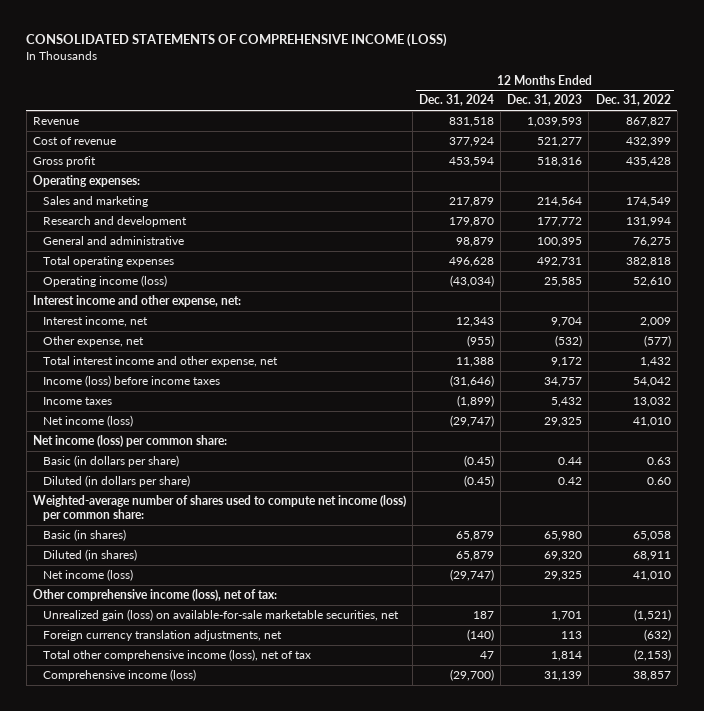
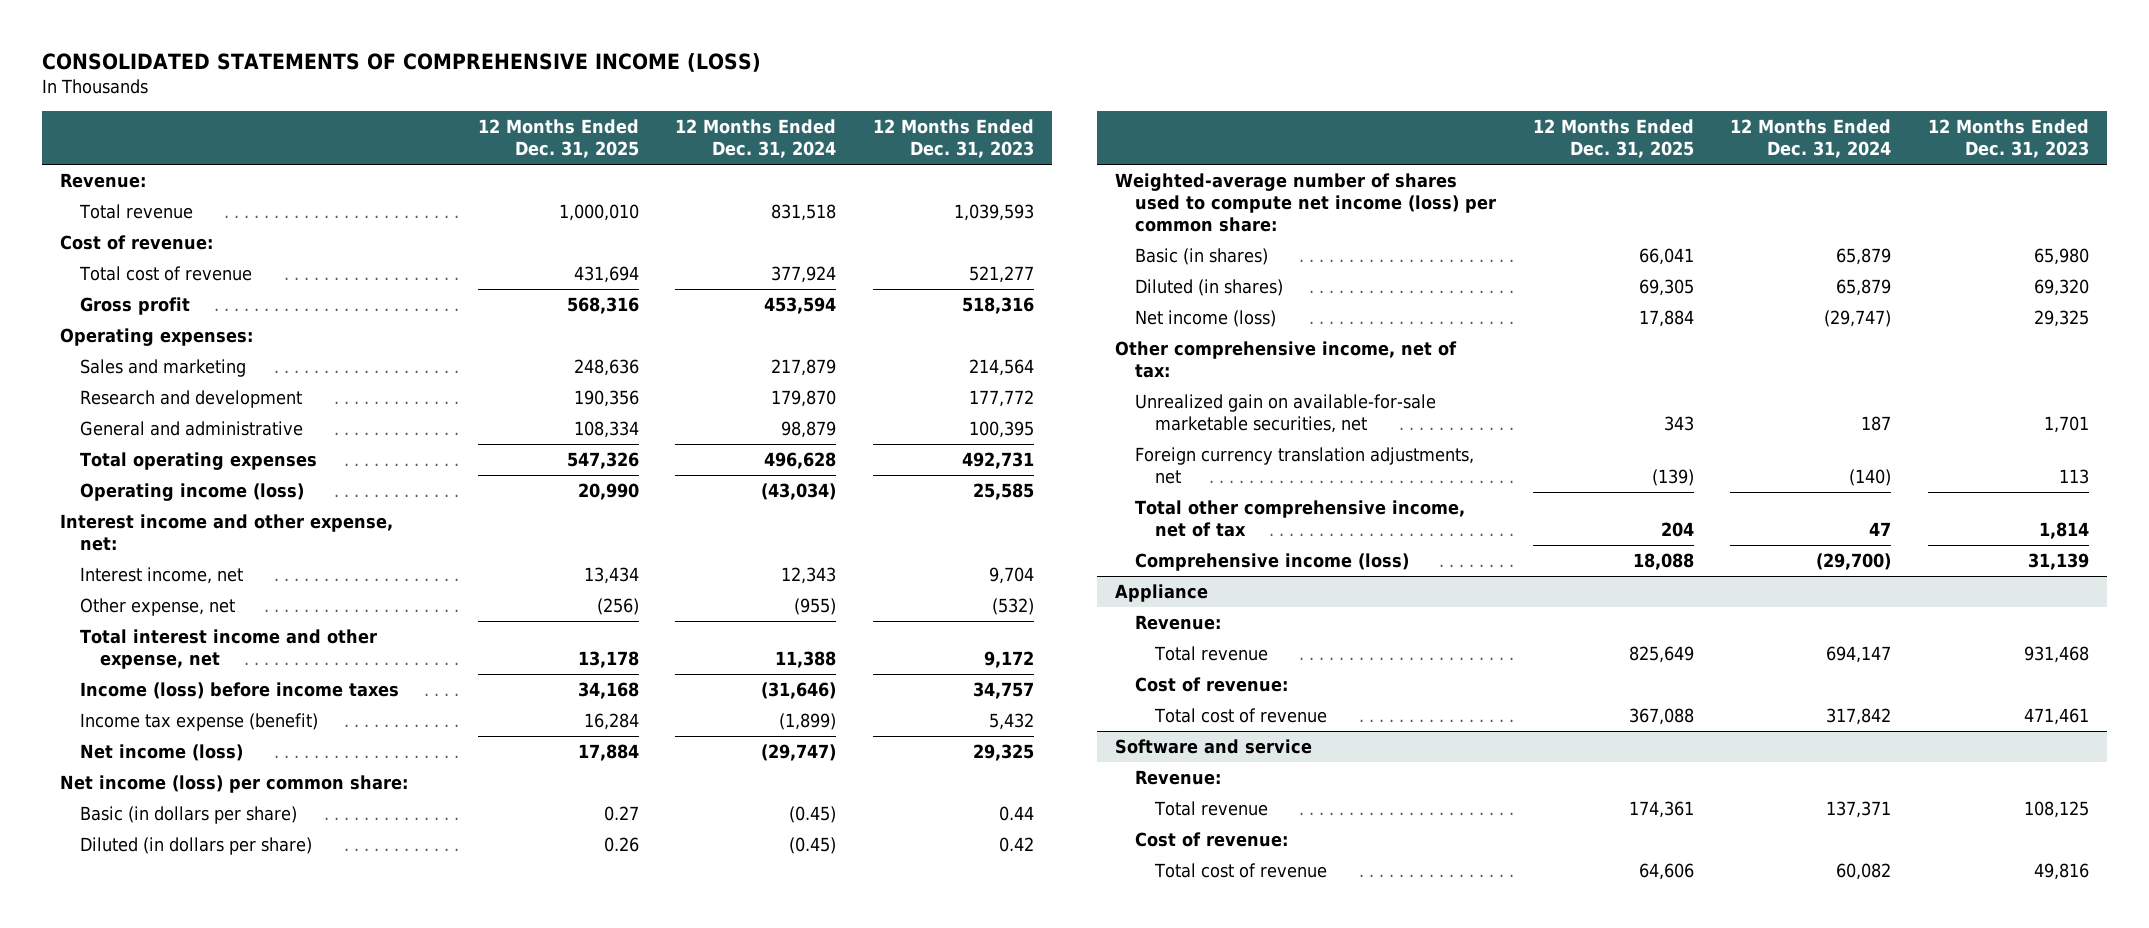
[595,94,671,107] Dec. 31, 2022 -> none
none -> [477,118,639,159] 12 Months Ended Dec. 31, 2025
none -> [60,172,147,188] Revenue:
[32,116,79,125] Revenue -> [79,203,194,219] Total revenue
none -> [60,234,214,250] Cost of revenue:
[32,136,116,145] Cost of revenue -> [79,265,253,281] Total cost of revenue
[43,396,113,405] Income taxes -> [80,712,319,731] Income tax expense (benefit)
[32,588,277,601] Other comprehensive income (loss), net of tax: -> [1114,340,1457,379] Other comprehensive income, net of tax:
[43,608,400,621] Unrealized gain (loss) on available-for-sale marketable securities, net -> [1134,393,1436,434] Unrealized gain on available-for-sale marketable securities, net
[43,648,312,661] Total other comprehensive income (loss), net of tax -> [1134,499,1465,538] Total other comprehensive income, net of tax
none -> [1114,583,1208,602] Appliance
none -> [1134,614,1221,630] Revenue:
none -> [1153,645,1268,661] Total revenue
none -> [1134,676,1288,692] Cost of revenue:
none -> [1153,707,1327,723] Total cost of revenue
none -> [1114,738,1312,754] Software and service
none -> [1134,769,1221,785] Revenue:
none -> [1153,800,1268,816] Total revenue
none -> [1134,831,1288,847] Cost of revenue:
none -> [1153,862,1327,878] Total cost of revenue

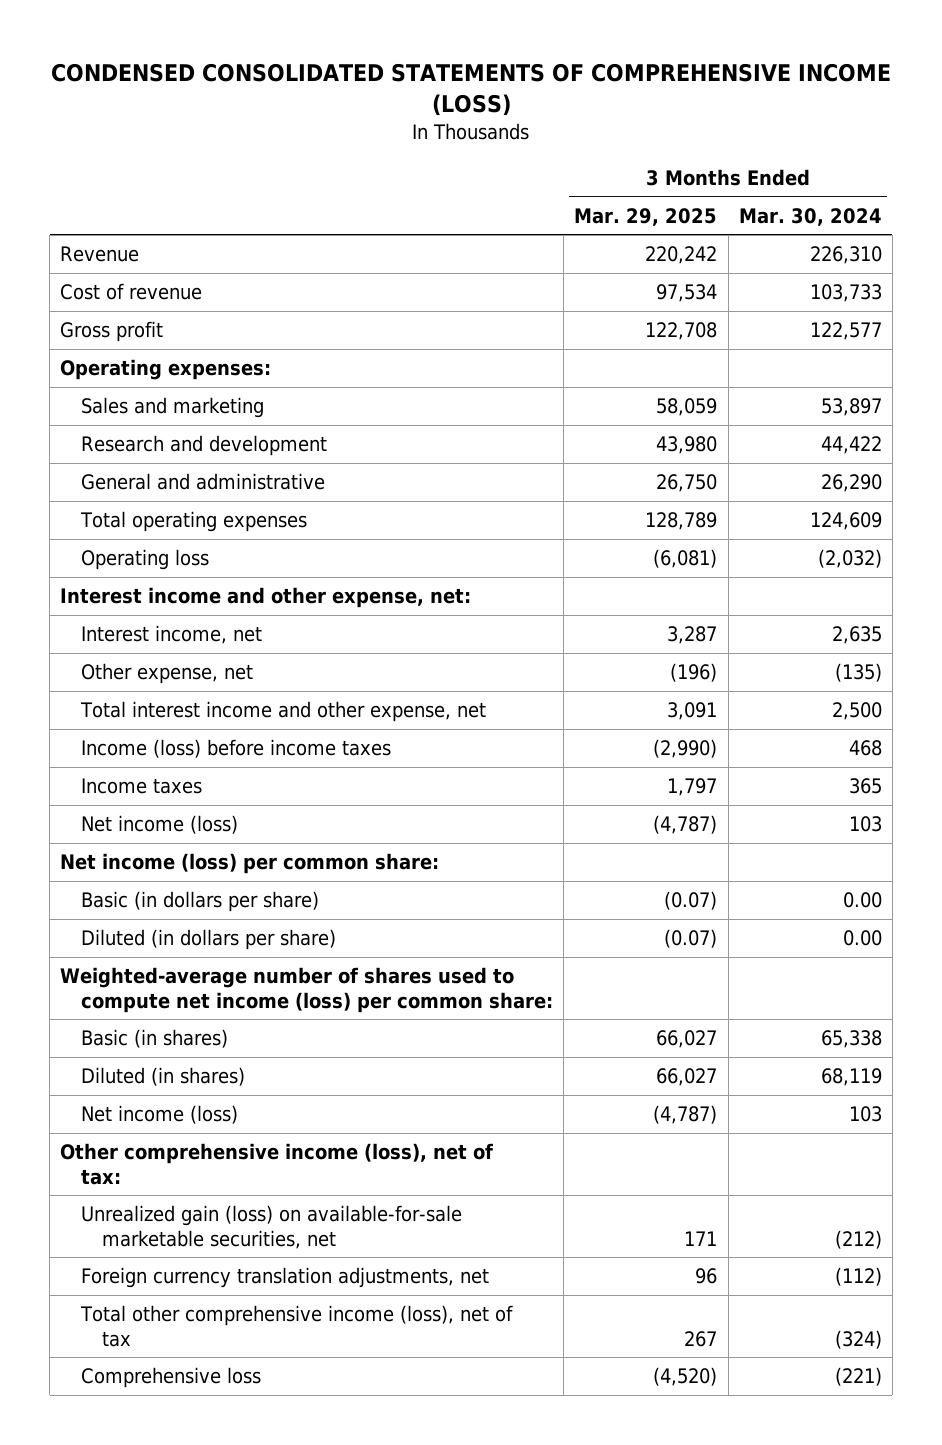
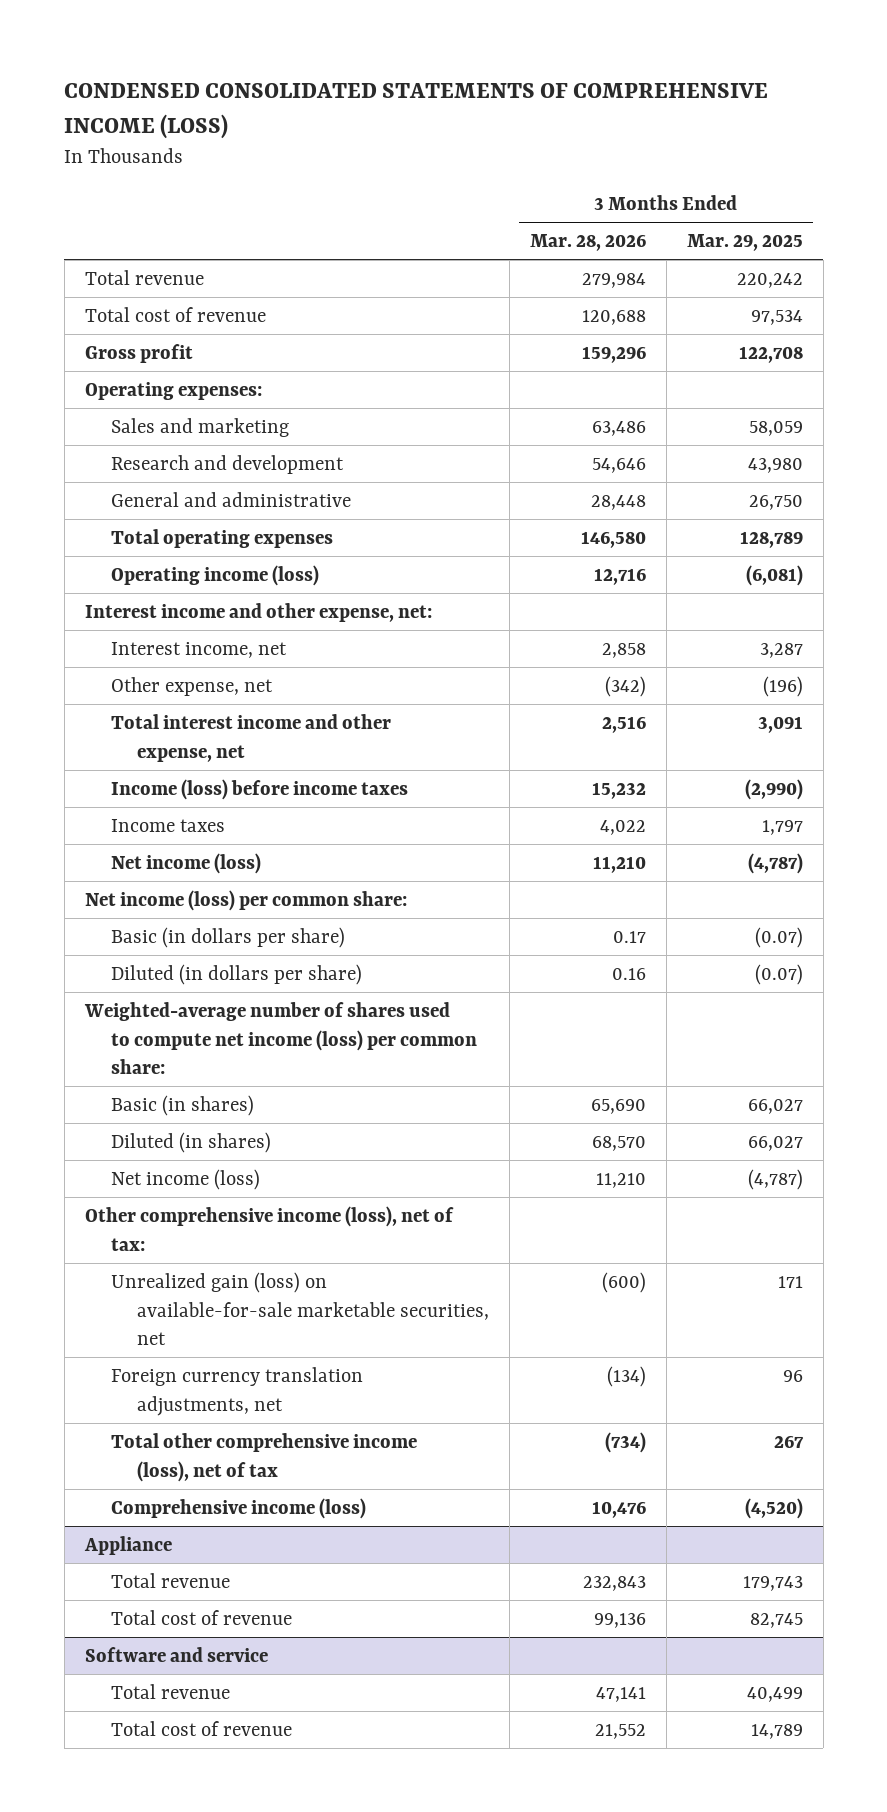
[738,207,882,226] Mar. 30, 2024 -> none
none -> [529,233,646,251] Mar. 28, 2026
[60,246,140,263] Revenue -> [84,269,204,285] Total revenue
[60,283,203,301] Cost of revenue -> [84,306,266,322] Total cost of revenue
[81,549,210,571] Operating loss -> [110,564,319,586] Operating income (loss)
[81,1367,262,1389] Comprehensive loss -> [110,1497,366,1519] Comprehensive income (loss)
none -> [83,1535,172,1555] Appliance
none -> [110,1572,230,1588] Total revenue
none -> [110,1609,292,1625] Total cost of revenue
none -> [84,1646,268,1662] Software and service
none -> [110,1683,230,1699] Total revenue
none -> [110,1720,292,1736] Total cost of revenue

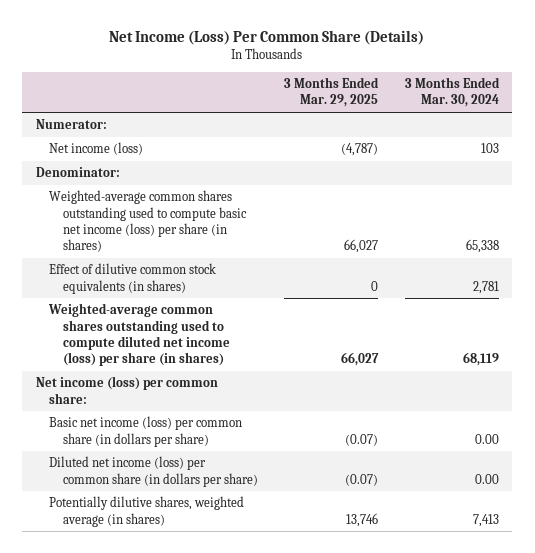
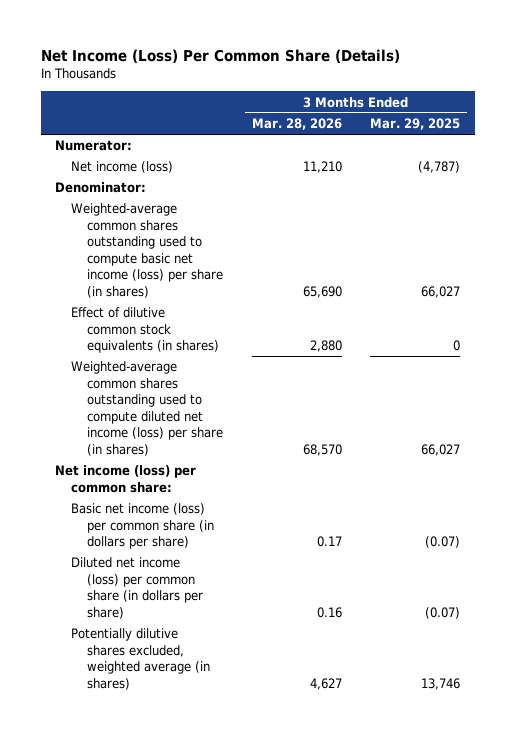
[405,77,501,108] 3 Months Ended Mar. 30, 2024 -> none
none -> [251,118,342,131] Mar. 28, 2026
[49,496,245,527] Potentially dilutive shares, weighted average (in shares) -> [71,628,211,690] Potentially dilutive shares excluded, weighted average (in shares)

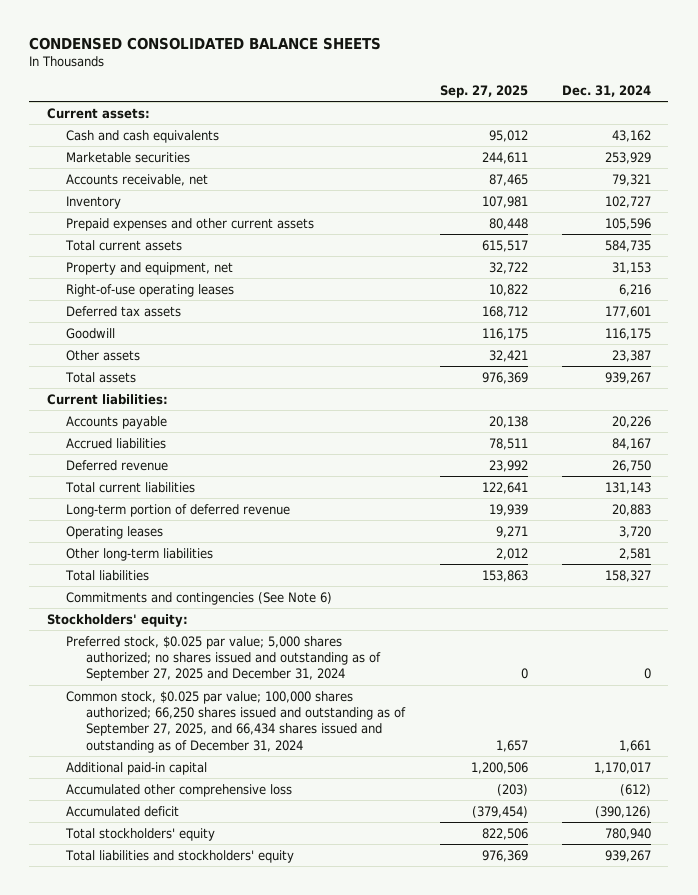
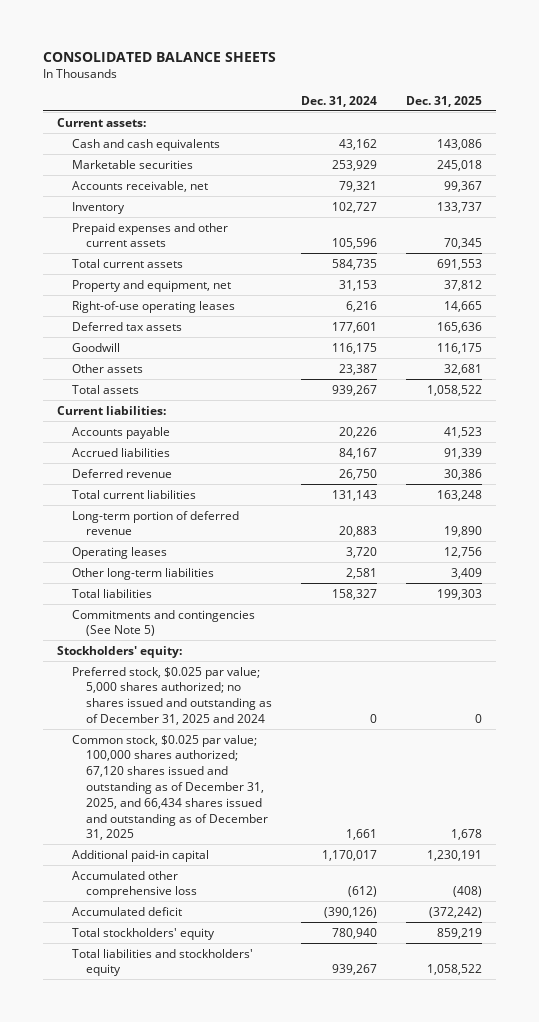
[29,37,382,51] CONDENSED CONSOLIDATED BALANCE SHEETS -> [42,51,276,62] CONSOLIDATED BALANCE SHEETS
[439,84,528,98] Sep. 27, 2025 -> none
none -> [405,95,482,107] Dec. 31, 2025
[66,591,333,605] Commitments and contingencies (See Note 6) -> [71,609,255,637] Commitments and contingencies (See Note 5)
[66,635,382,682] Preferred stock, $0.025 par value; 5,000 shares authorized; no shares issued and outstanding as of September 27, 2025 and December 31, 2024 -> [71,666,273,725] Preferred stock, $0.025 par value; 5,000 shares authorized; no shares issued and outstanding as of December 31, 2025 and 2024
[66,690,407,753] Common stock, $0.025 par value; 100,000 shares authorized; 66,250 shares issued and outstanding as of September 27, 2025, and 66,434 shares issued and outstanding as of December 31, 2024 -> [71,734,269,841] Common stock, $0.025 par value; 100,000 shares authorized; 67,120 shares issued and outstanding as of December 31, 2025, and 66,434 shares issued and outstanding as of December 31, 2025

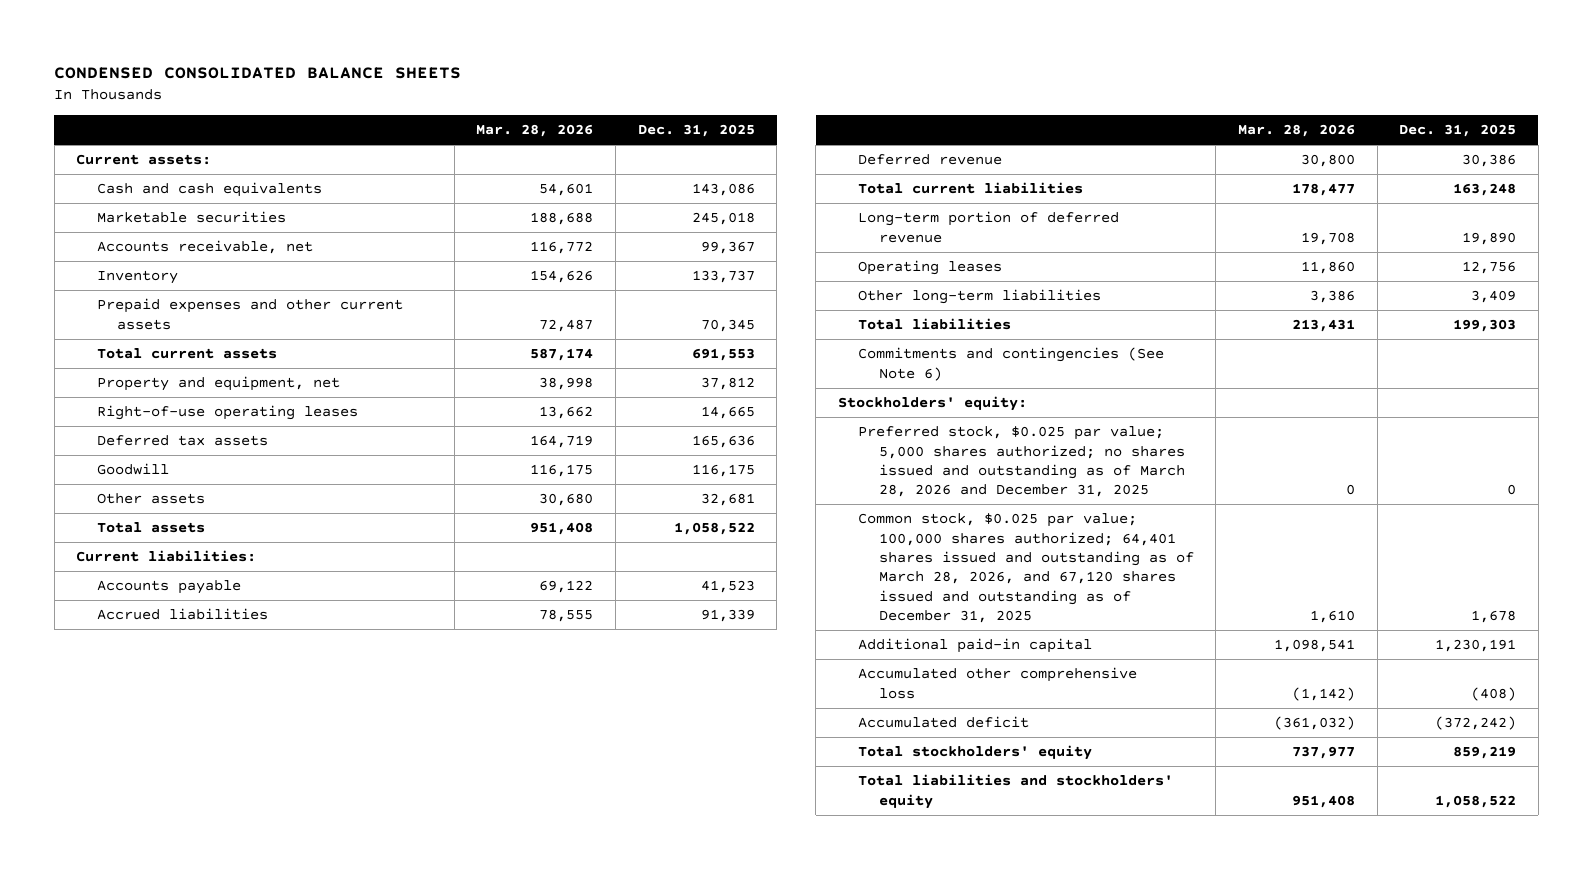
[42,51,276,62] CONSOLIDATED BALANCE SHEETS -> [54,67,462,80] CONDENSED CONSOLIDATED BALANCE SHEETS
[301,95,378,107] Dec. 31, 2024 -> none
none -> [476,124,594,138] Mar. 28, 2026
[71,609,255,637] Commitments and contingencies (See Note 5) -> [858,347,1165,381] Commitments and contingencies (See Note 6)
[71,666,273,725] Preferred stock, $0.025 par value; 5,000 shares authorized; no shares issued and outstanding as of December 31, 2025 and 2024 -> [858,426,1185,498] Preferred stock, $0.025 par value; 5,000 shares authorized; no shares issued and outstanding as of March 28, 2026 and December 31, 2025
[71,734,269,841] Common stock, $0.025 par value; 100,000 shares authorized; 67,120 shares issued and outstanding as of December 31, 2025, and 66,434 shares issued and outstanding as of December 31, 2025 -> [858,513,1194,623] Common stock, $0.025 par value; 100,000 shares authorized; 64,401 shares issued and outstanding as of March 28, 2026, and 67,120 shares issued and outstanding as of December 31, 2025

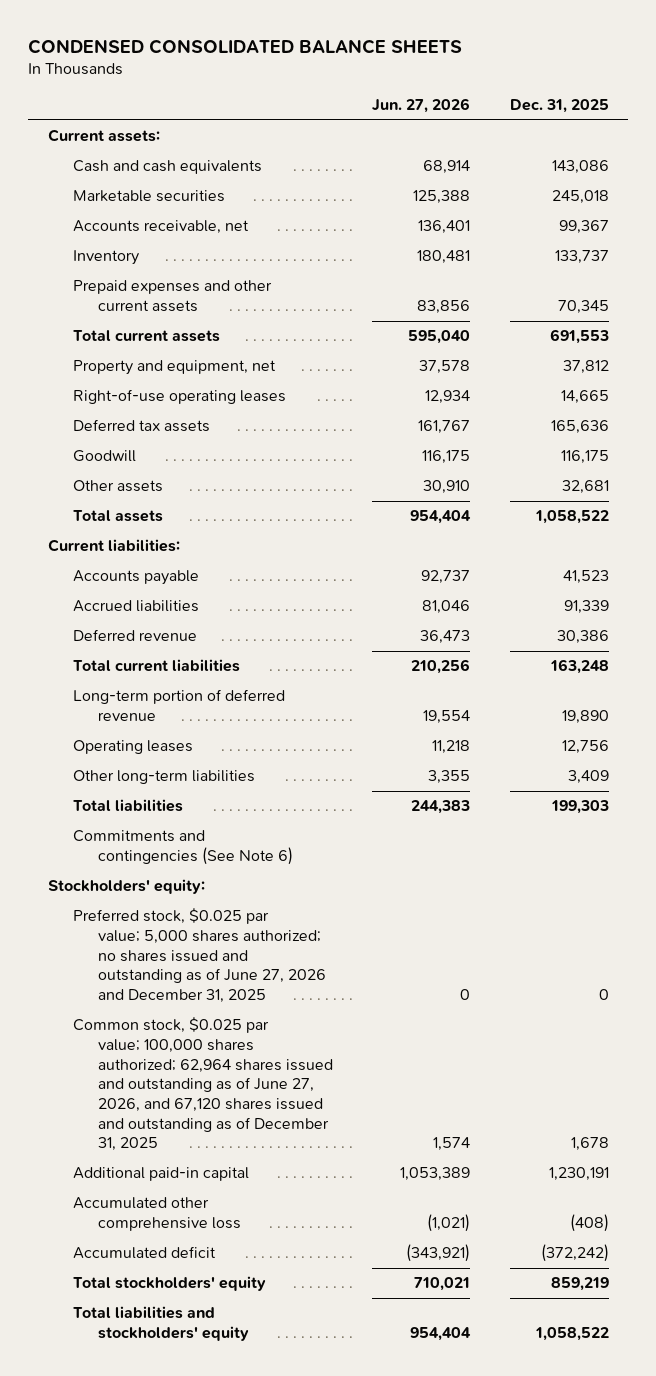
[476,124,594,138] Mar. 28, 2026 -> none
none -> [372,98,471,114] Jun. 27, 2026
[858,426,1185,498] Preferred stock, $0.025 par value; 5,000 shares authorized; no shares issued and outstanding as of March 28, 2026 and December 31, 2025 -> [72,908,327,1004] Preferred stock, $0.025 par value; 5,000 shares authorized; no shares issued and outstanding as of June 27, 2026 and December 31, 2025
[858,513,1194,623] Common stock, $0.025 par value; 100,000 shares authorized; 64,401 shares issued and outstanding as of March 28, 2026, and 67,120 shares issued and outstanding as of December 31, 2025 -> [72,1017,334,1152] Common stock, $0.025 par value; 100,000 shares authorized; 62,964 shares issued and outstanding as of June 27, 2026, and 67,120 shares issued and outstanding as of December 31, 2025

